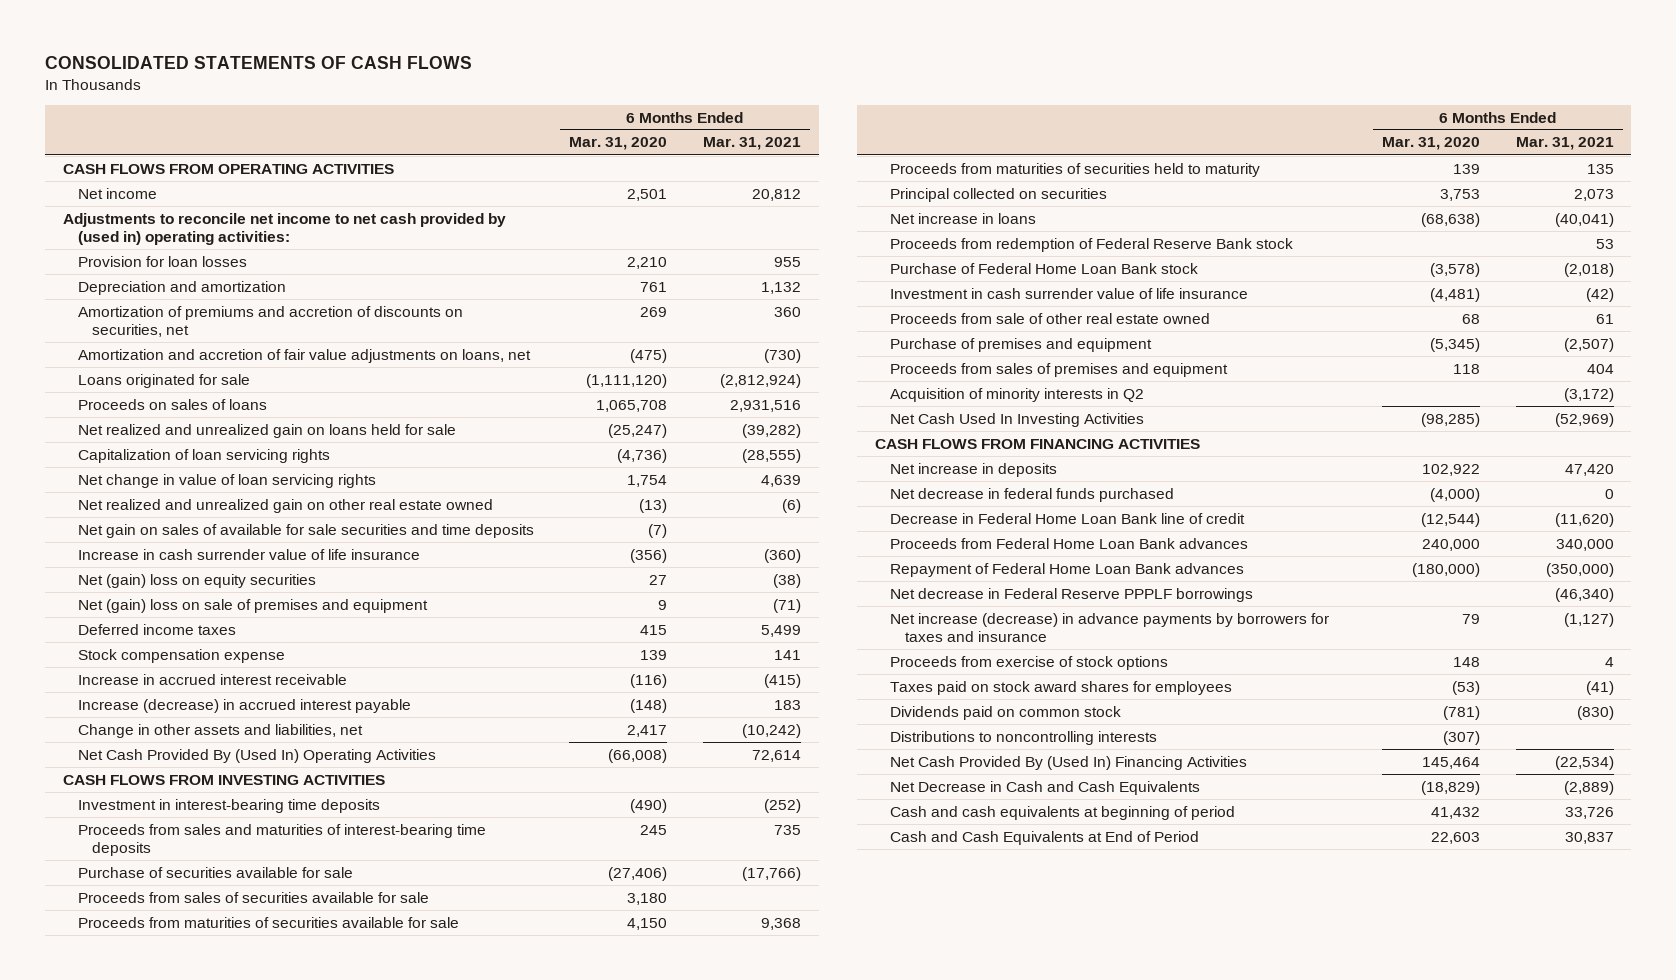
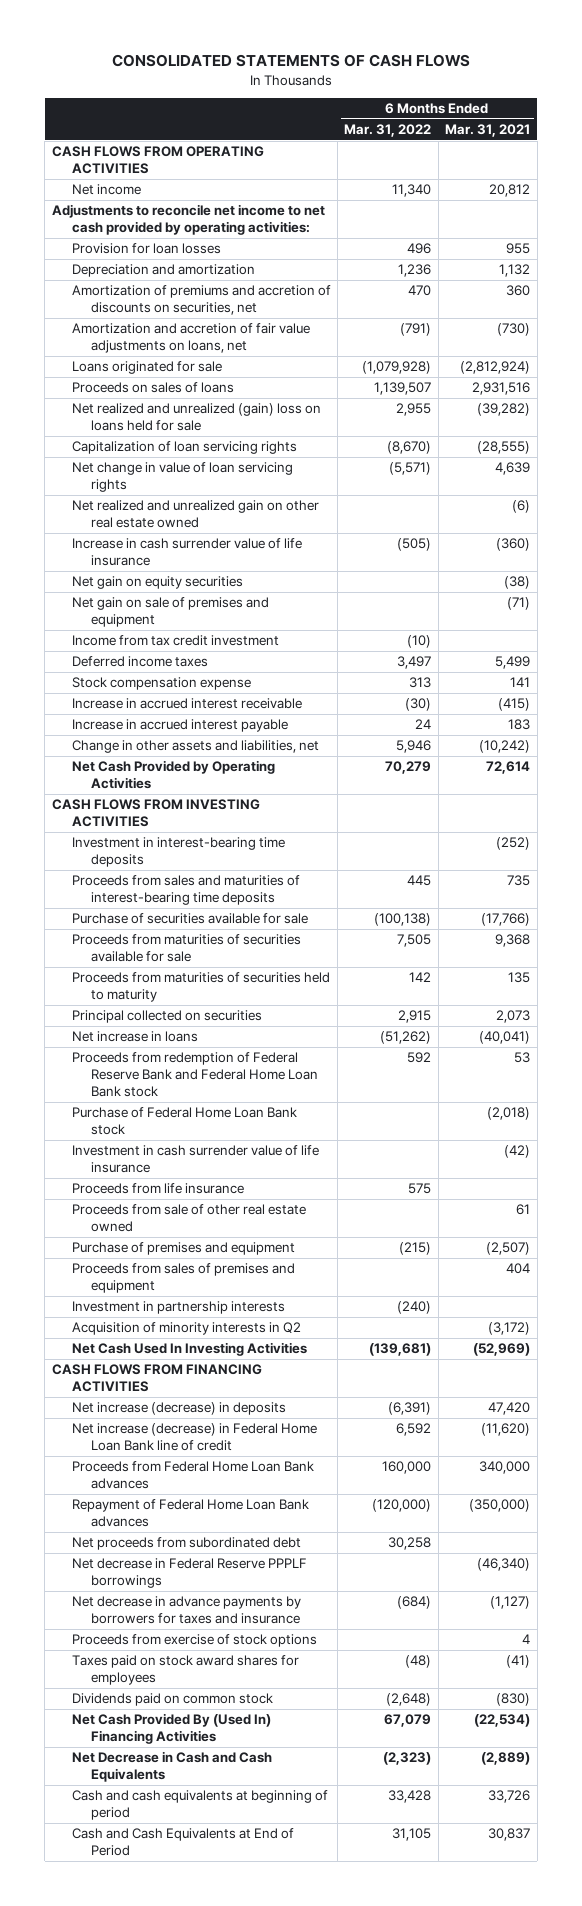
[569,137,668,151] Mar. 31, 2020 -> none
none -> [344,124,432,138] Mar. 31, 2022
[62,212,506,245] Adjustments to reconcile net income to net cash provided by (used in) operating activities: -> [51,204,325,236] Adjustments to reconcile net income to net cash provided by operating activities:
[77,423,456,438] Net realized and unrealized gain on loans held for sale -> [71,403,321,432] Net realized and unrealized (gain) loss on loans held for sale
[77,523,534,538] Net gain on sales of available for sale securities and time deposits -> none
[77,573,316,588] Net (gain) loss on equity securities -> [71,576,243,590] Net gain on equity securities
[77,598,428,613] Net (gain) loss on sale of premises and equipment -> [71,597,269,628] Net gain on sale of premises and equipment
none -> [71,635,279,647] Income from tax credit investment
[77,698,411,713] Increase (decrease) in accrued interest payable -> [71,719,288,733] Increase in accrued interest payable
[77,748,436,763] Net Cash Provided By (Used In) Operating Activities -> [71,760,275,790] Net Cash Provided by Operating Activities
[77,891,429,903] Proceeds from sales of securities available for sale -> none
[890,237,1294,252] Proceeds from redemption of Federal Reserve Bank stock -> [71,1052,319,1098] Proceeds from redemption of Federal Reserve Bank and Federal Home Loan Bank stock
none -> [71,1183,244,1195] Proceeds from life insurance
none -> [71,1301,285,1315] Investment in partnership interests
[890,487,1175,502] Net decrease in federal funds purchased -> none
[890,462,1058,477] Net increase in deposits -> [71,1402,286,1416] Net increase (decrease) in deposits
[890,512,1246,524] Decrease in Federal Home Loan Bank line of credit -> [71,1423,317,1452] Net increase (decrease) in Federal Home Loan Bank line of credit
none -> [71,1537,301,1551] Net proceeds from subordinated debt
[890,612,1330,642] Net increase (decrease) in advance payments by borrowers for taxes and insurance -> [71,1596,301,1625] Net decrease in advance payments by borrowers for taxes and insurance
[890,730,1158,745] Distributions to noncontrolling interests -> none

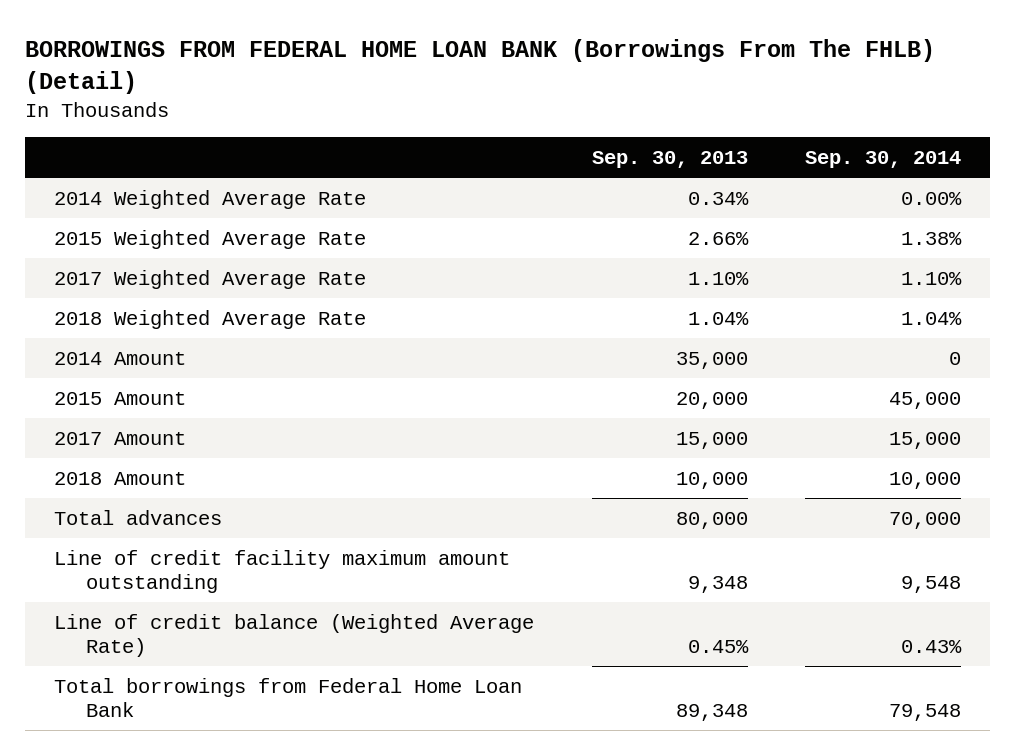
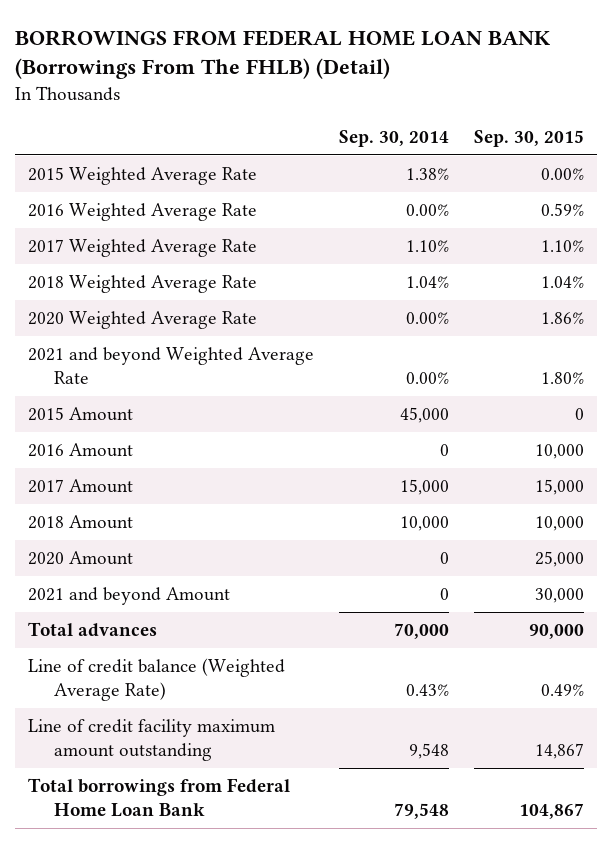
[591,151,748,169] Sep. 30, 2013 -> none
none -> [473,129,584,147] Sep. 30, 2015
[53,189,366,209] 2014 Weighted Average Rate -> none
none -> [27,203,257,222] 2016 Weighted Average Rate
[53,351,186,365] 2014 Amount -> none
none -> [27,311,257,330] 2020 Weighted Average Rate
none -> [27,347,314,385] 2021 and beyond Weighted Average Rate
none -> [27,443,133,458] 2016 Amount
none -> [27,551,133,566] 2020 Amount
none -> [27,587,230,606] 2021 and beyond Amount
[53,549,510,593] Line of credit facility maximum amount outstanding -> [27,719,275,762] Line of credit facility maximum amount outstanding

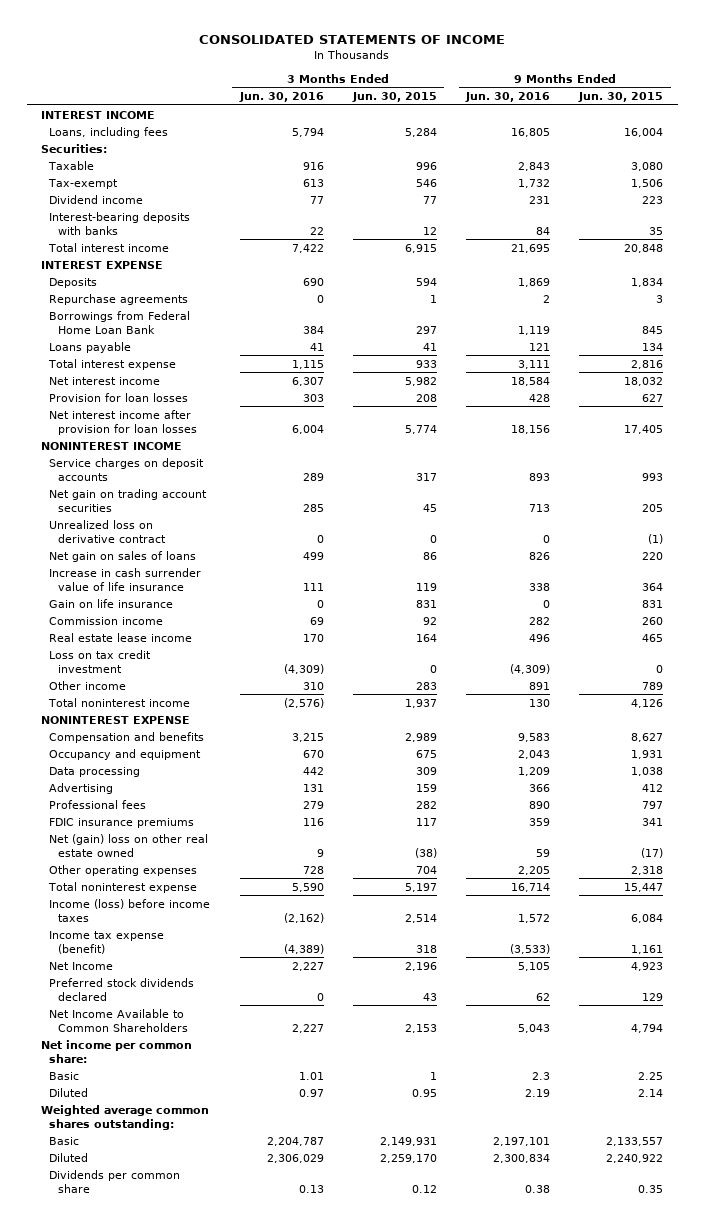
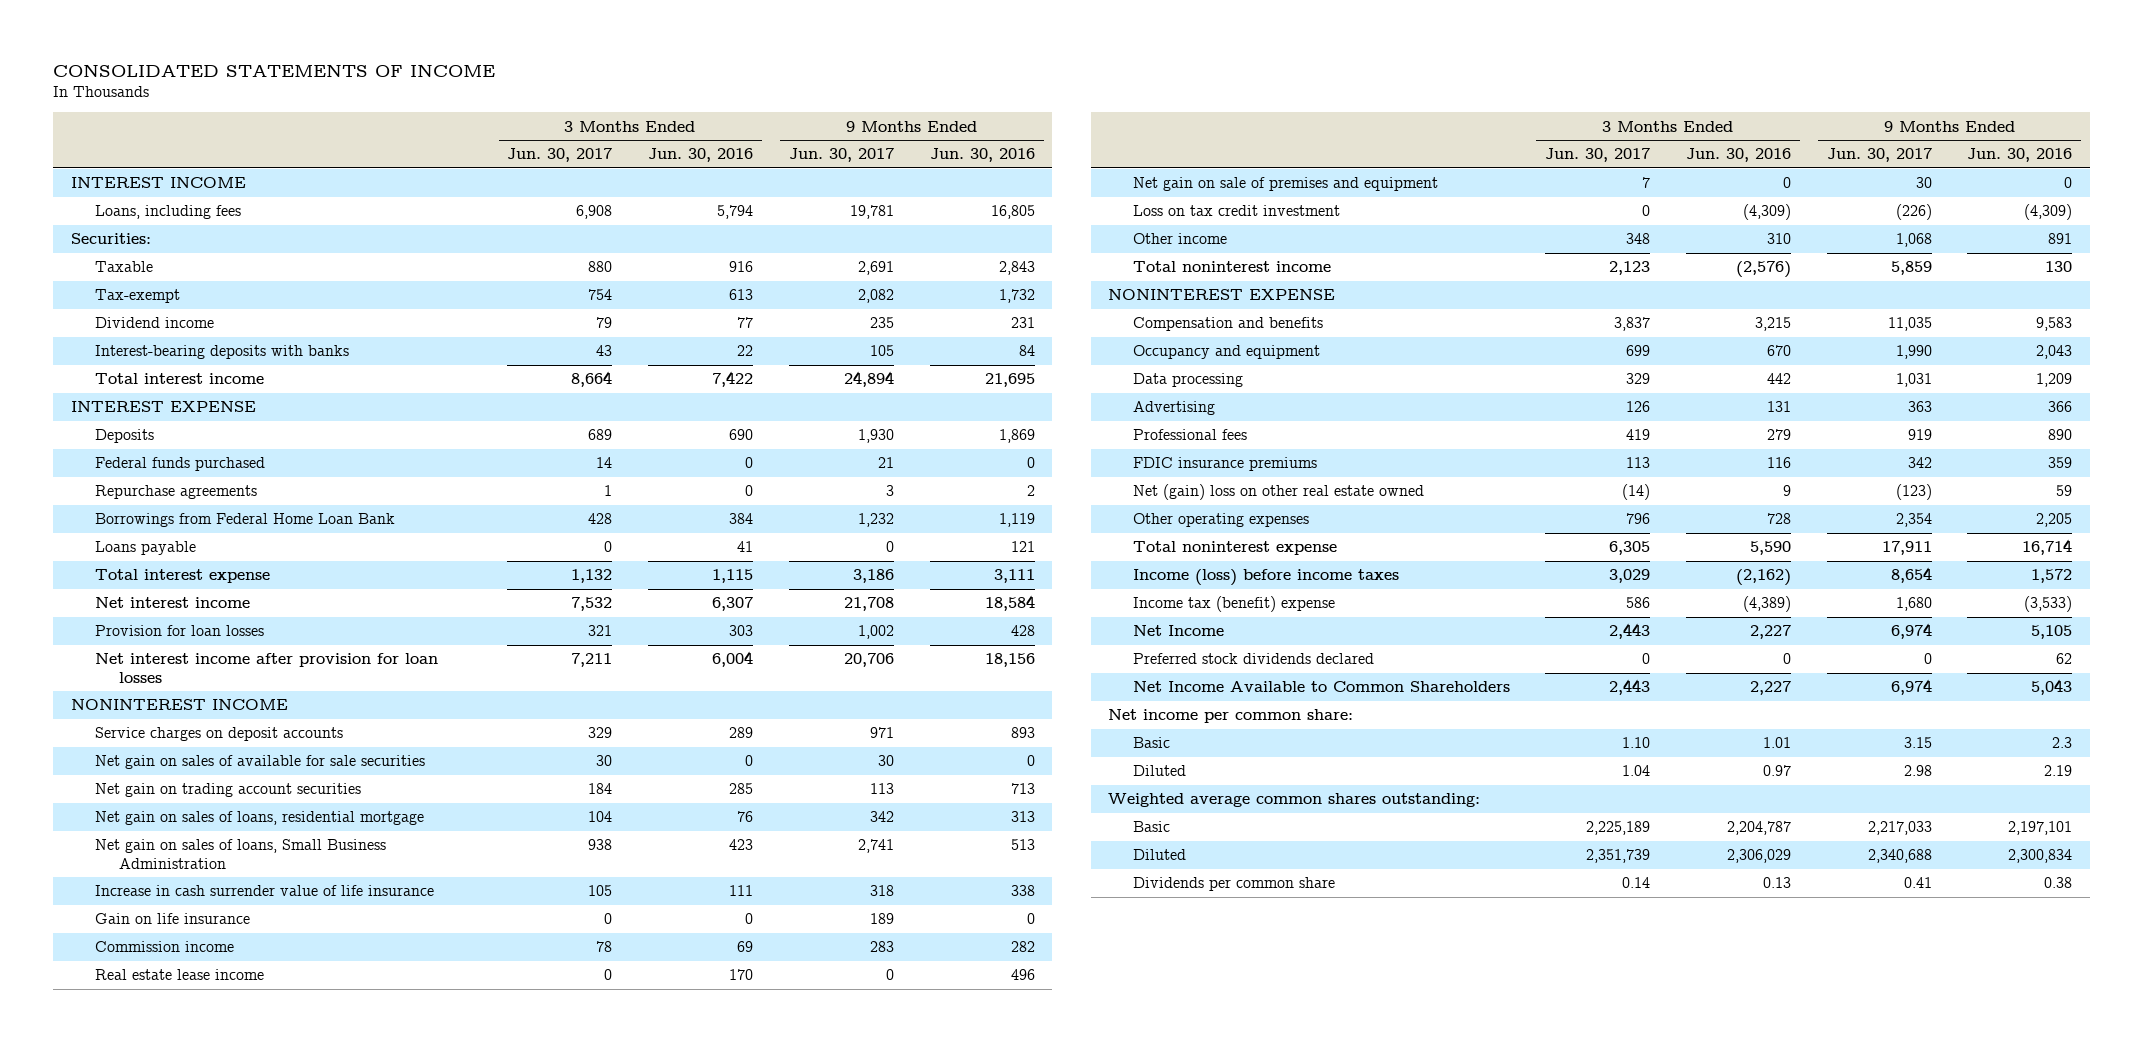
[351,92,437,103] Jun. 30, 2015 -> none
[578,92,664,103] Jun. 30, 2015 -> none
none -> [507,148,613,163] Jun. 30, 2017
none -> [788,148,894,163] Jun. 30, 2017
none -> [94,457,265,472] Federal funds purchased
none -> [94,755,425,770] Net gain on sales of available for sale securities
[49,519,166,543] Unrealized loss on derivative contract -> none
[49,550,197,562] Net gain on sales of loans -> [94,811,424,826] Net gain on sales of loans, residential mortgage
[302,551,324,560] 499 -> [737,811,754,823] 76
[529,551,551,560] 826 -> [1010,811,1035,823] 313
none -> [94,839,386,869] Net gain on sales of loans, Small Business Administration
none -> [1132,177,1438,192] Net gain on sale of premises and equipment
[49,930,165,954] Income tax expense (benefit) -> [1132,596,1335,613] Income tax (benefit) expense

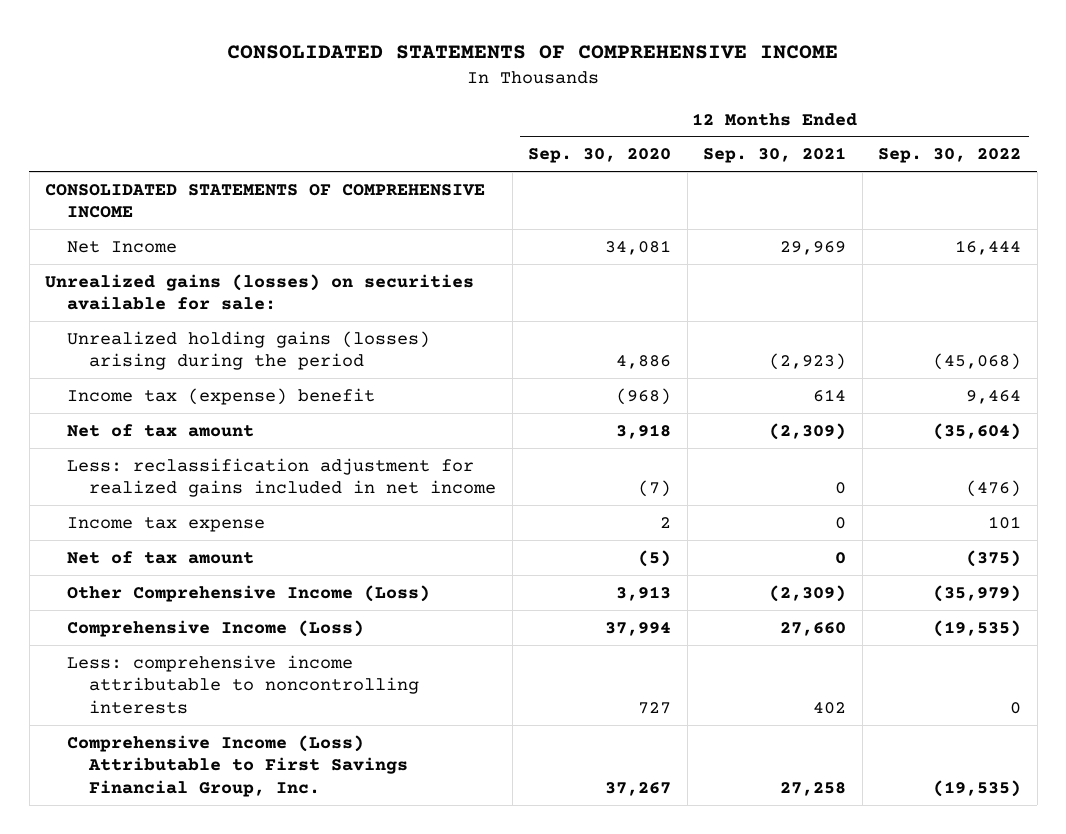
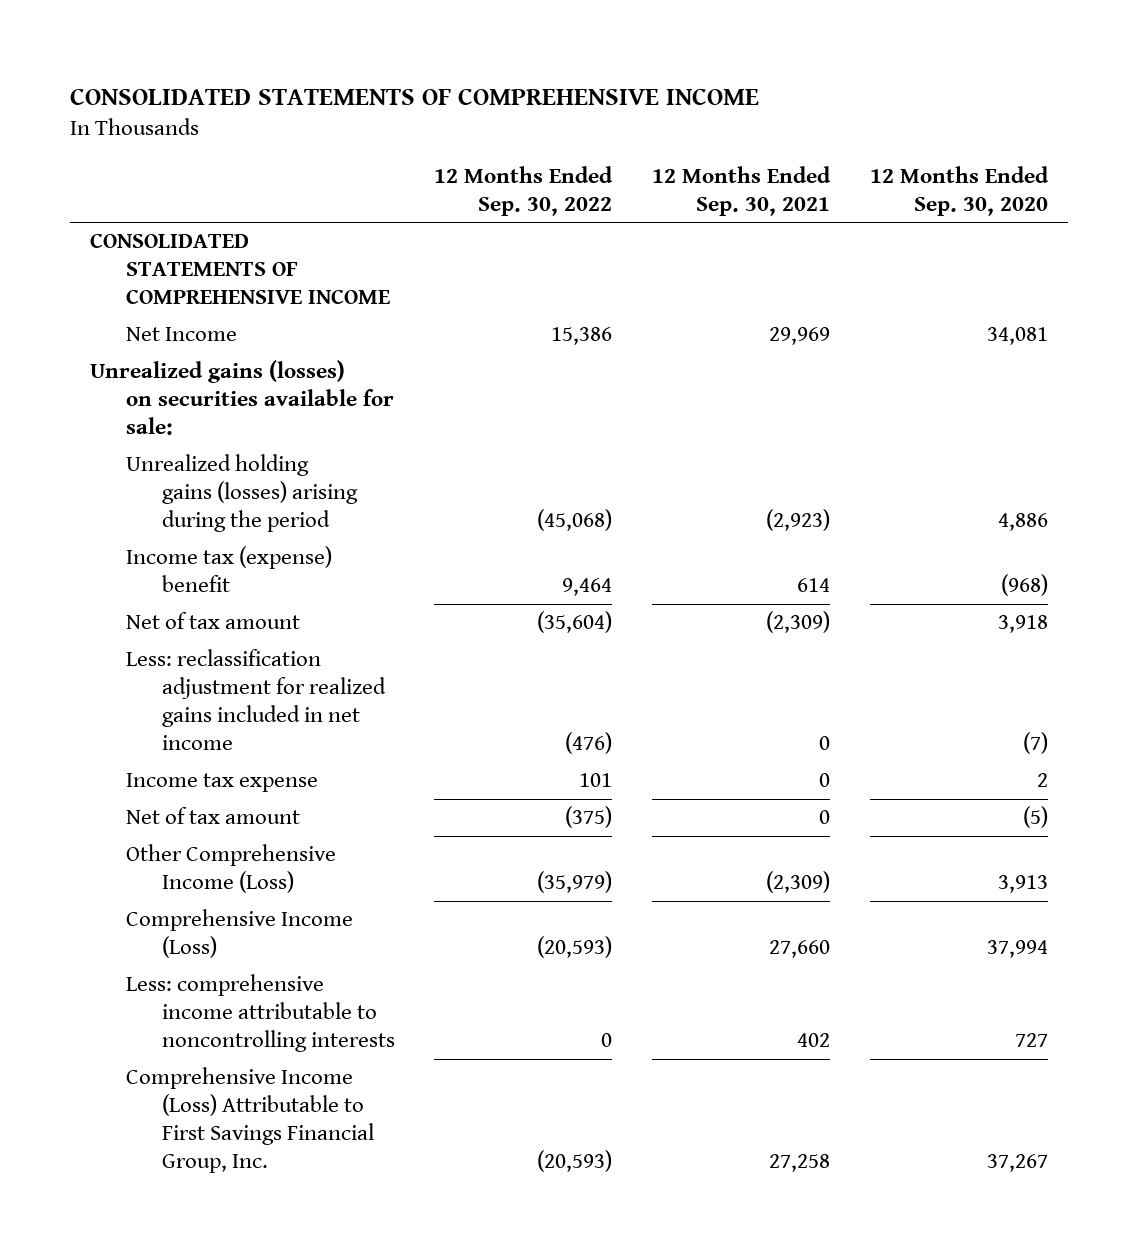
[955,239,1022,255] 16,444 -> [551,327,613,346] 15,386
[933,619,1022,637] (19,535) -> [537,936,613,959] (20,593)
[933,779,1022,797] (19,535) -> [537,1150,613,1173] (20,593)

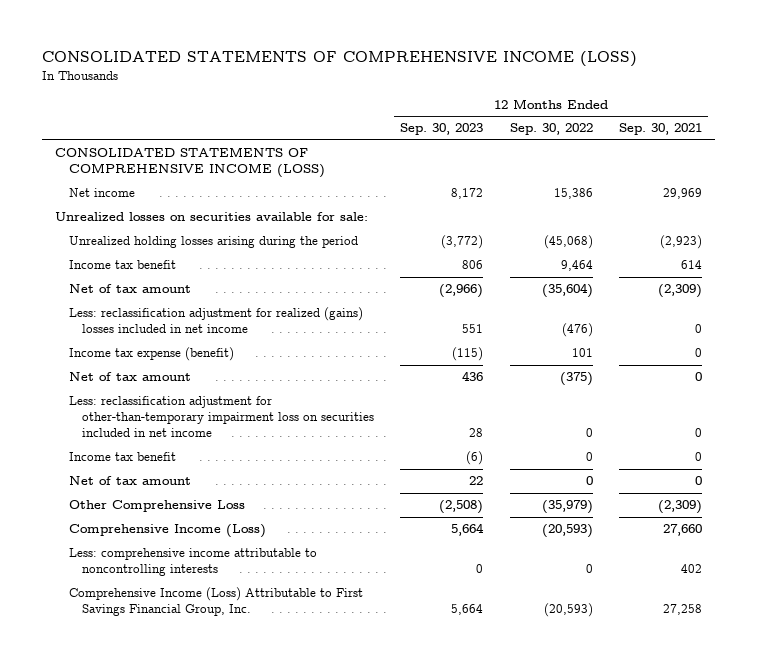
[69,87,759,105] CONSOLIDATED STATEMENTS OF COMPREHENSIVE INCOME -> [42,51,638,68] CONSOLIDATED STATEMENTS OF COMPREHENSIVE INCOME (LOSS)
[870,165,1050,216] 12 Months Ended Sep. 30, 2020 -> none
none -> [400,123,484,136] Sep. 30, 2023
[89,233,390,305] CONSOLIDATED STATEMENTS OF COMPREHENSIVE INCOME -> [55,147,325,179] CONSOLIDATED STATEMENTS OF COMPREHENSIVE INCOME (LOSS)
[125,327,237,342] Net Income -> [68,188,135,198] Net income
[89,360,394,436] Unrealized gains (losses) on securities available for sale: -> [55,212,369,222] Unrealized losses on securities available for sale:
[125,454,358,533] Unrealized holding gains (losses) arising during the period -> [68,236,358,249] Unrealized holding losses arising during the period
[125,546,332,593] Income tax (expense) benefit -> [68,260,176,270] Income tax benefit
[125,649,386,751] Less: reclassification adjustment for realized gains included in net income -> [68,307,363,334] Less: reclassification adjustment for realized (gains) losses included in net income
[125,773,318,793] Income tax expense -> [68,347,234,362] Income tax expense (benefit)
none -> [68,396,375,438] Less: reclassification adjustment for other-than-temporary impairment loss on securities included in net income
none -> [68,452,176,462] Income tax benefit
none -> [68,476,191,486] Net of tax amount
[125,844,336,894] Other Comprehensive Income (Loss) -> [68,500,245,513] Other Comprehensive Loss

